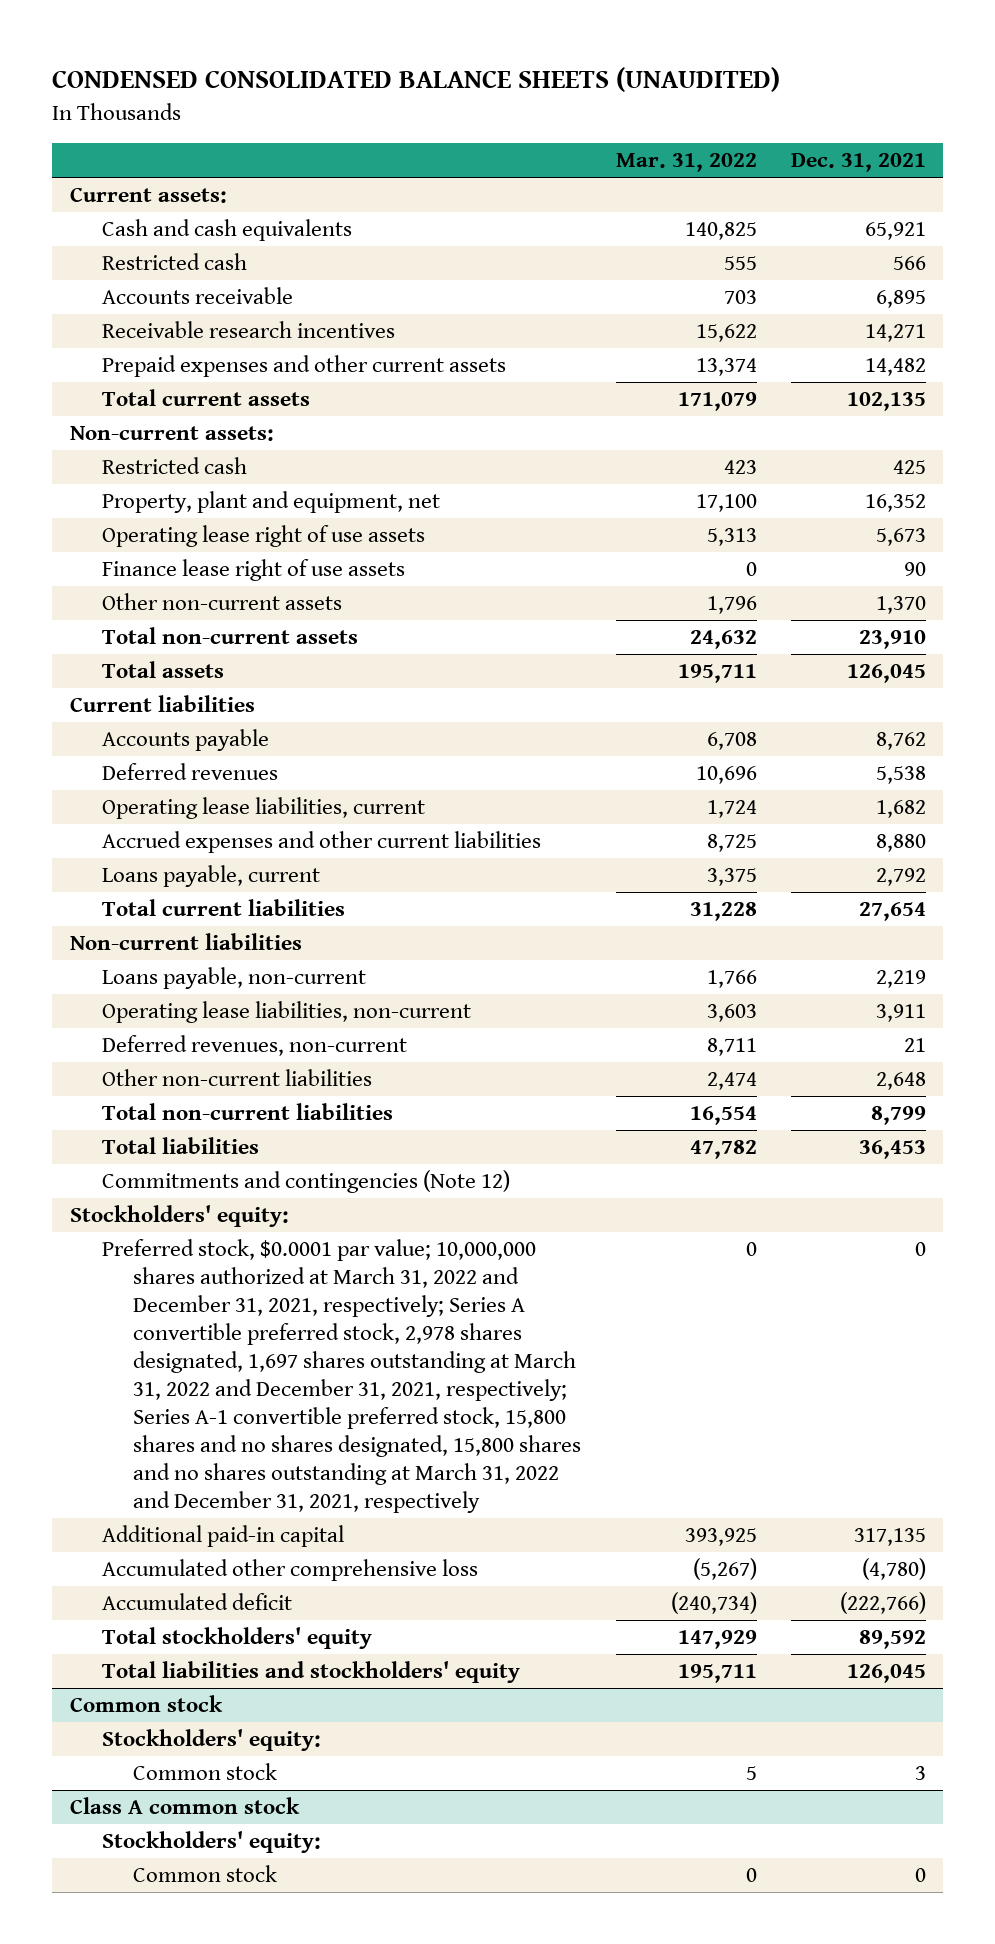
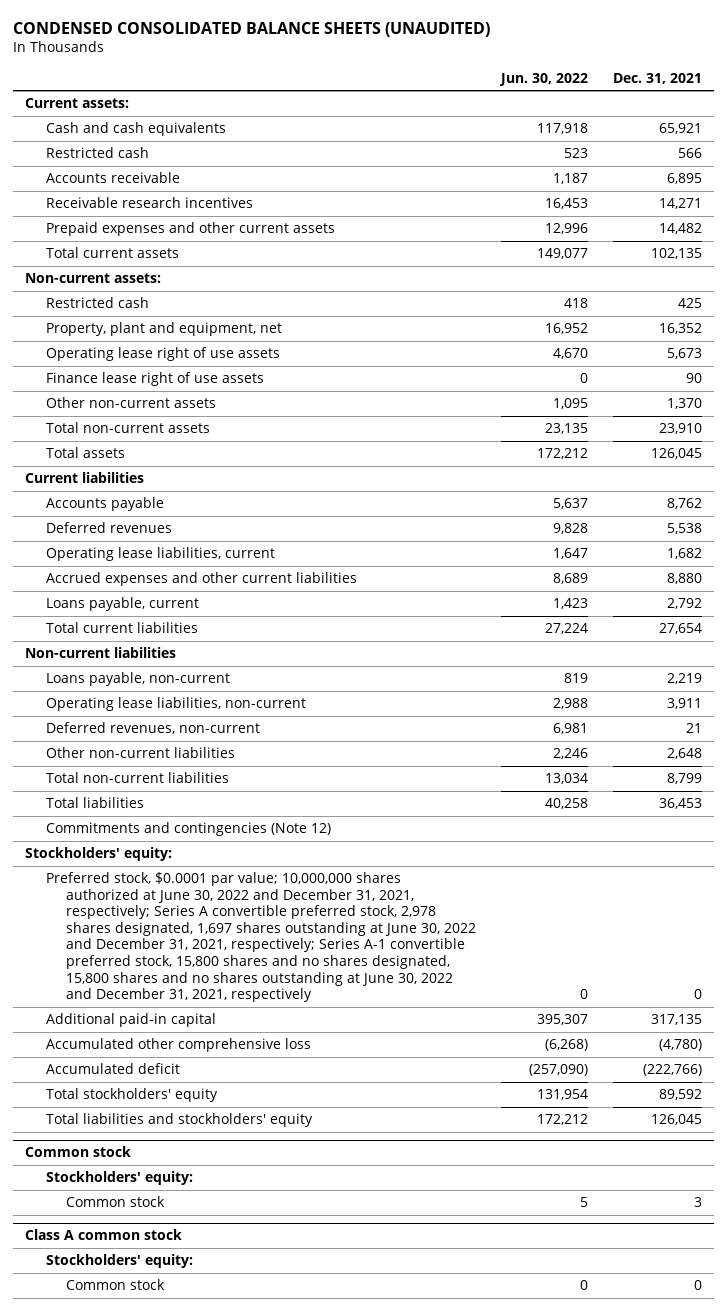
[615,153,757,173] Mar. 31, 2022 -> none
none -> [498,72,588,86] Jun. 30, 2022
[101,1239,582,1513] Preferred stock, $0.0001 par value; 10,000,000 shares authorized at March 31, 2022 and December 31, 2021, respectively; Series A convertible preferred stock, 2,978 shares designated, 1,697 shares outstanding at March 31, 2022 and December 31, 2021, respectively; Series A-1 convertible preferred stock, 15,800 shares and no shares designated, 15,800 shares and no shares outstanding at March 31, 2022 and December 31, 2021, respectively -> [45,872,476,1003] Preferred stock, $0.0001 par value; 10,000,000 shares authorized at June 30, 2022 and December 31, 2021, respectively; Series A convertible preferred stock, 2,978 shares designated, 1,697 shares outstanding at June 30, 2022 and December 31, 2021, respectively; Series A-1 convertible preferred stock, 15,800 shares and no shares designated, 15,800 shares and no shares outstanding at June 30, 2022 and December 31, 2021, respectively

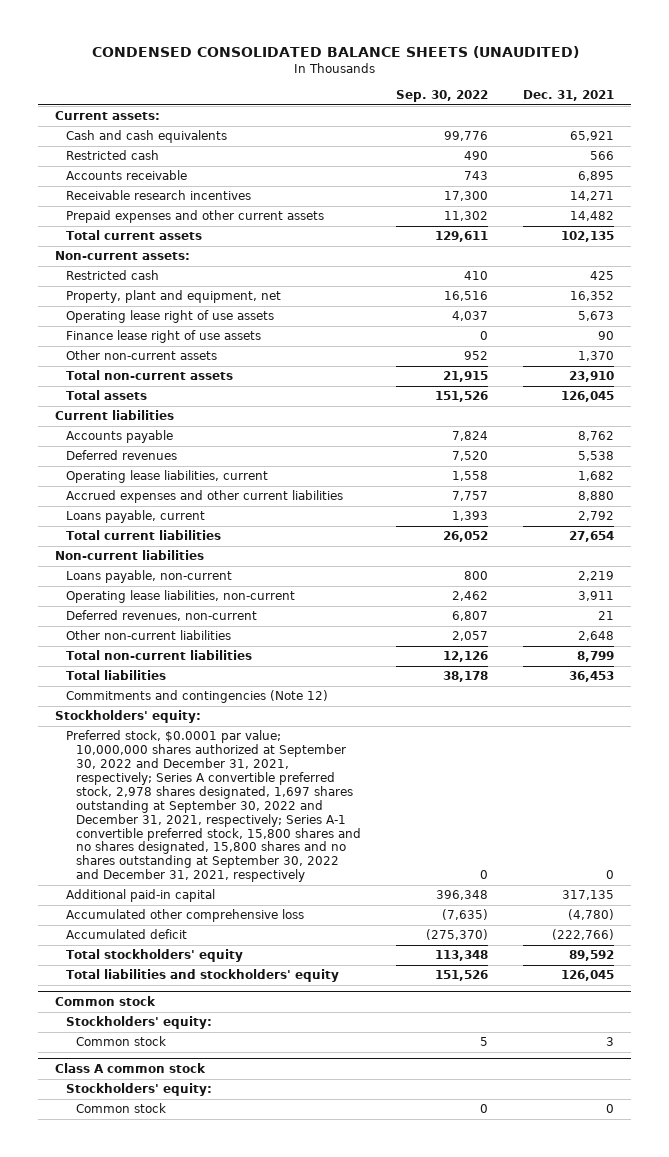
[498,72,588,86] Jun. 30, 2022 -> none
none -> [395,90,488,103] Sep. 30, 2022
[45,872,476,1003] Preferred stock, $0.0001 par value; 10,000,000 shares authorized at June 30, 2022 and December 31, 2021, respectively; Series A convertible preferred stock, 2,978 shares designated, 1,697 shares outstanding at June 30, 2022 and December 31, 2021, respectively; Series A-1 convertible preferred stock, 15,800 shares and no shares designated, 15,800 shares and no shares outstanding at June 30, 2022 and December 31, 2021, respectively -> [65,730,362,883] Preferred stock, $0.0001 par value; 10,000,000 shares authorized at September 30, 2022 and December 31, 2021, respectively; Series A convertible preferred stock, 2,978 shares designated, 1,697 shares outstanding at September 30, 2022 and December 31, 2021, respectively; Series A-1 convertible preferred stock, 15,800 shares and no shares designated, 15,800 shares and no shares outstanding at September 30, 2022 and December 31, 2021, respectively

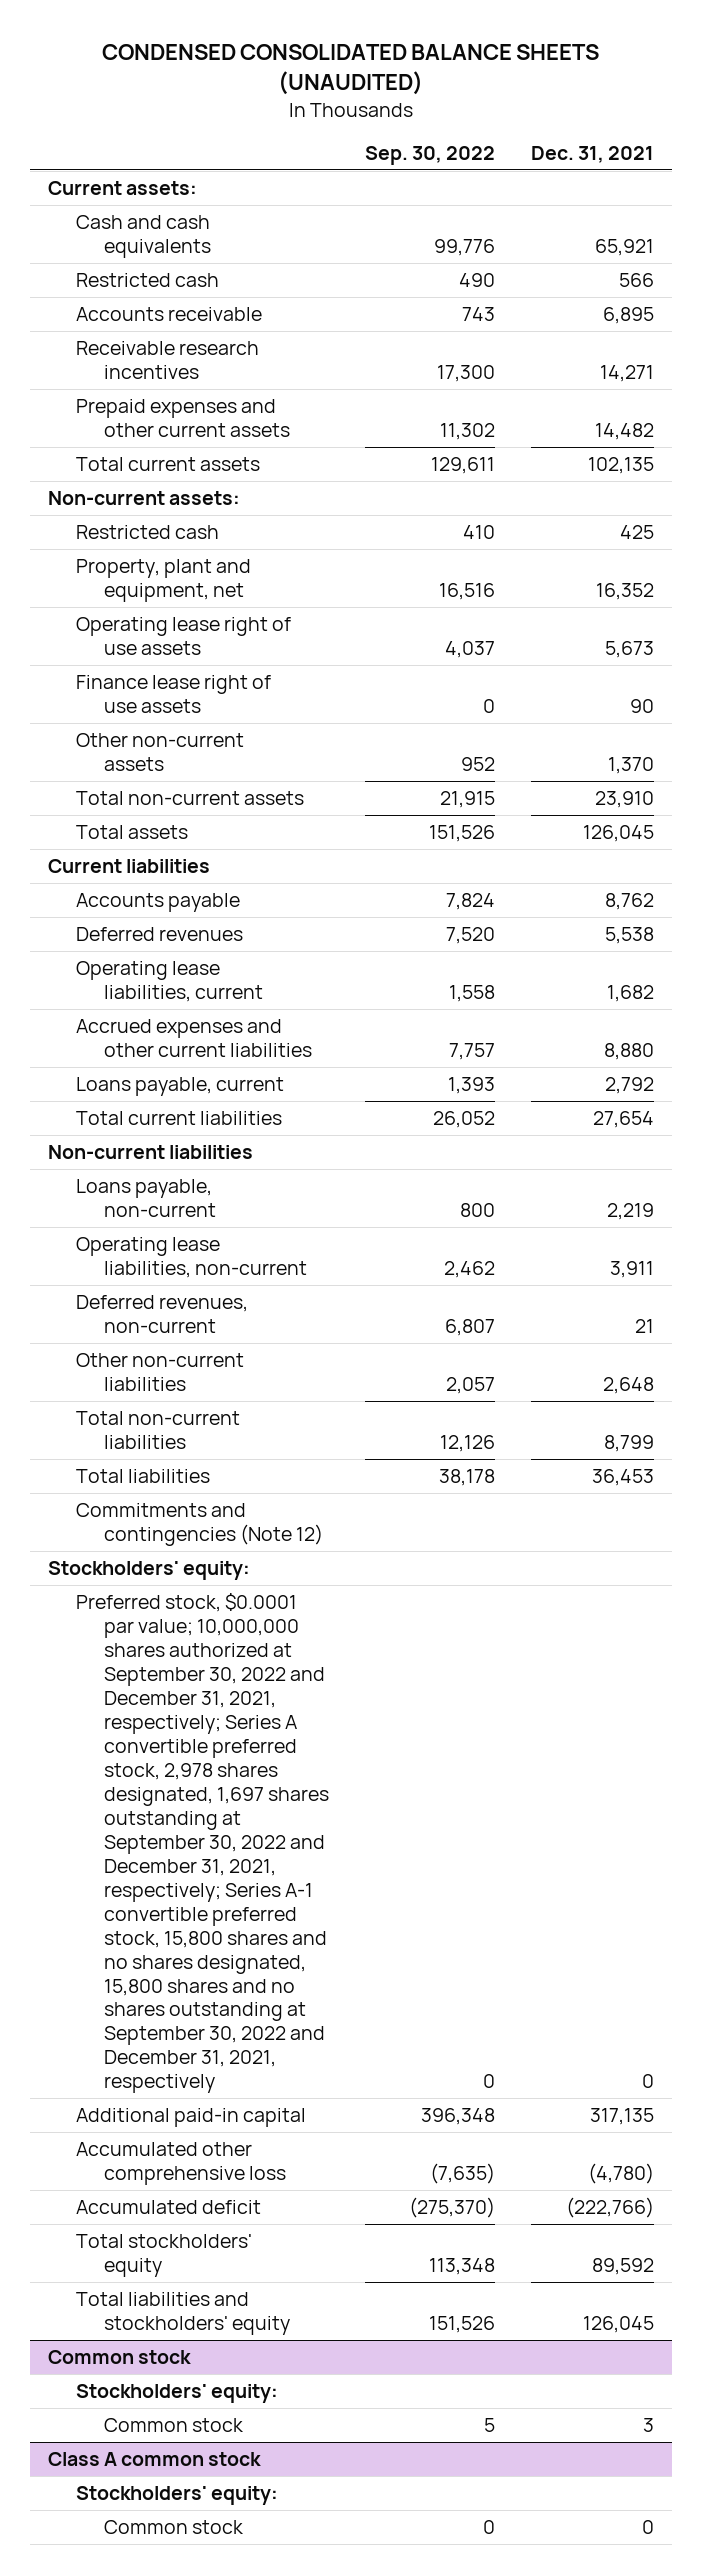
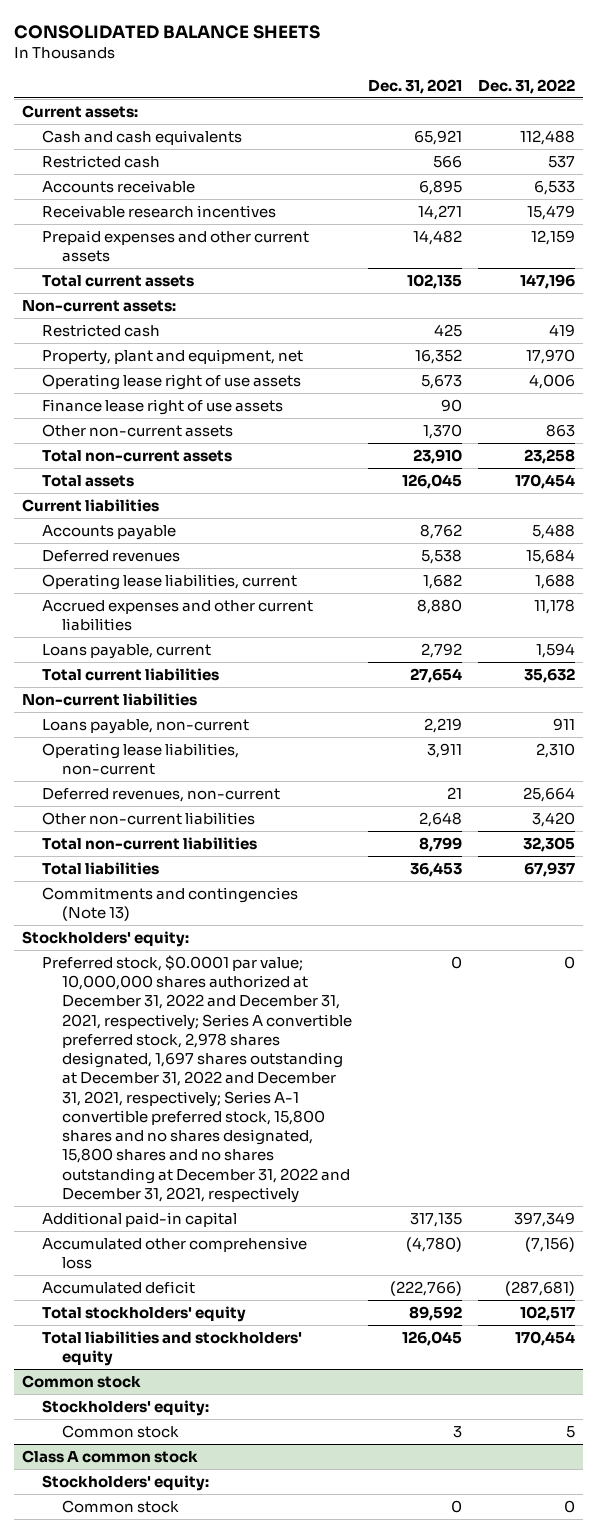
[102,44,600,96] CONDENSED CONSOLIDATED BALANCE SHEETS (UNAUDITED) -> [14,24,321,39] CONSOLIDATED BALANCE SHEETS
[364,145,495,165] Sep. 30, 2022 -> none
none -> [478,78,576,94] Dec. 31, 2022
[76,1503,323,1546] Commitments and contingencies (Note 12) -> [42,886,299,922] Commitments and contingencies (Note 13)
[76,1593,329,2094] Preferred stock, $0.0001 par value; 10,000,000 shares authorized at September 30, 2022 and December 31, 2021, respectively; Series A convertible preferred stock, 2,978 shares designated, 1,697 shares outstanding at September 30, 2022 and December 31, 2021, respectively; Series A-1 convertible preferred stock, 15,800 shares and no shares designated, 15,800 shares and no shares outstanding at September 30, 2022 and December 31, 2021, respectively -> [42,954,353,1203] Preferred stock, $0.0001 par value; 10,000,000 shares authorized at December 31, 2022 and December 31, 2021, respectively; Series A convertible preferred stock, 2,978 shares designated, 1,697 shares outstanding at December 31, 2022 and December 31, 2021, respectively; Series A-1 convertible preferred stock, 15,800 shares and no shares designated, 15,800 shares and no shares outstanding at December 31, 2022 and December 31, 2021, respectively

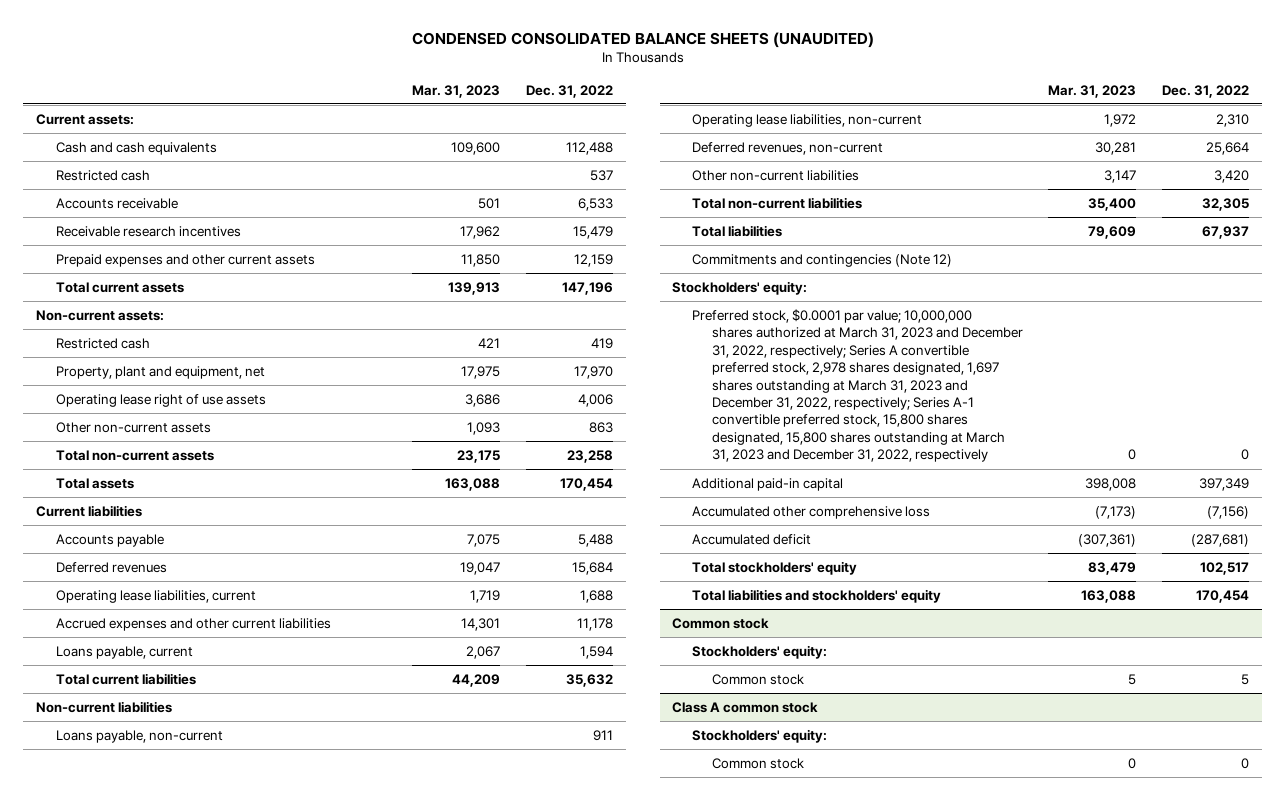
[14,24,321,39] CONSOLIDATED BALANCE SHEETS -> [411,32,874,49] CONDENSED CONSOLIDATED BALANCE SHEETS (UNAUDITED)
[368,78,463,94] Dec. 31, 2021 -> none
none -> [412,84,501,98] Mar. 31, 2023
[42,398,284,415] Finance lease right of use assets -> none
[42,886,299,922] Commitments and contingencies (Note 13) -> [692,253,953,267] Commitments and contingencies (Note 12)
[42,954,353,1203] Preferred stock, $0.0001 par value; 10,000,000 shares authorized at December 31, 2022 and December 31, 2021, respectively; Series A convertible preferred stock, 2,978 shares designated, 1,697 shares outstanding at December 31, 2022 and December 31, 2021, respectively; Series A-1 convertible preferred stock, 15,800 shares and no shares designated, 15,800 shares and no shares outstanding at December 31, 2022 and December 31, 2021, respectively -> [692,308,1023,463] Preferred stock, $0.0001 par value; 10,000,000 shares authorized at March 31, 2023 and December 31, 2022, respectively; Series A convertible preferred stock, 2,978 shares designated, 1,697 shares outstanding at March 31, 2023 and December 31, 2022, respectively; Series A-1 convertible preferred stock, 15,800 shares designated, 15,800 shares outstanding at March 31, 2023 and December 31, 2022, respectively

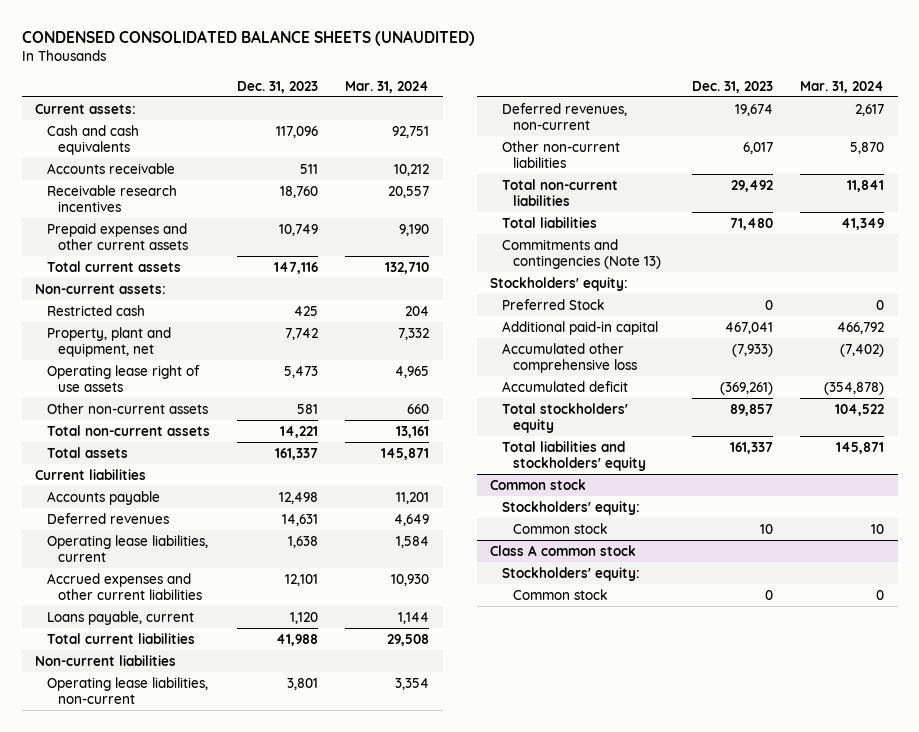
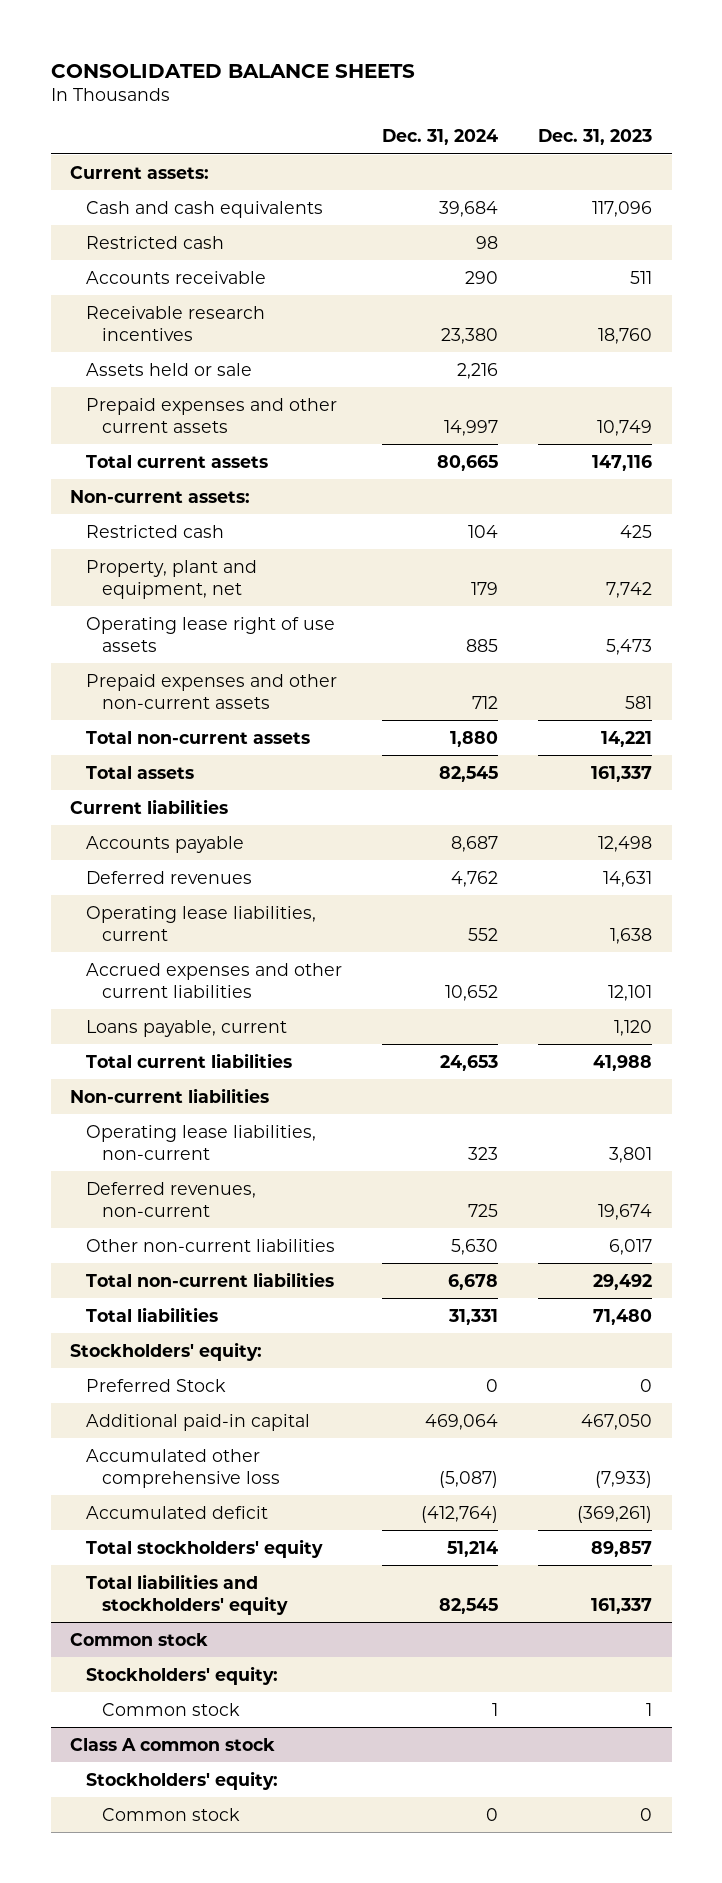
[21,29,475,46] CONDENSED CONSOLIDATED BALANCE SHEETS (UNAUDITED) -> [50,63,415,78] CONSOLIDATED BALANCE SHEETS
[344,80,429,93] Mar. 31, 2024 -> none
none -> [382,129,499,146] Dec. 31, 2024
none -> [86,235,225,249] Restricted cash
none -> [86,362,253,376] Assets held or sale
[46,402,208,414] Other non-current assets -> [86,673,338,709] Prepaid expenses and other non-current assets
[501,238,662,270] Commitments and contingencies (Note 13) -> none
[724,321,773,334] 467,041 -> [580,1413,652,1430] 467,050
[759,523,773,534] 10 -> [645,1702,652,1716] 1

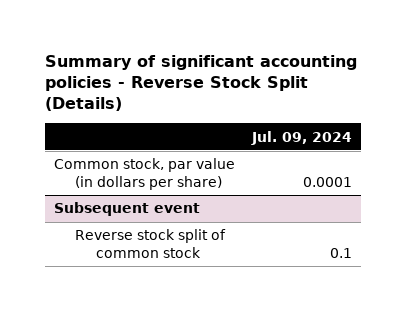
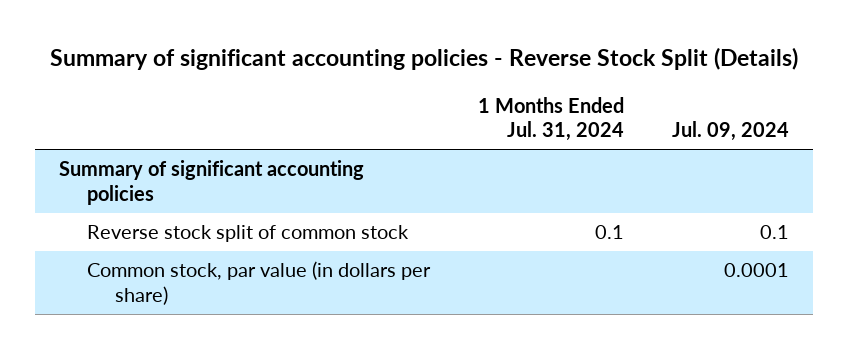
none -> [477,96,624,142] 1 Months Ended Jul. 31, 2024
[53,202,200,217] Subsequent event -> none
none -> [59,160,365,205] Summary of significant accounting policies
[53,158,235,190] Common stock, par value (in dollars per share) -> [87,261,432,305] Common stock, par value (in dollars per share)

